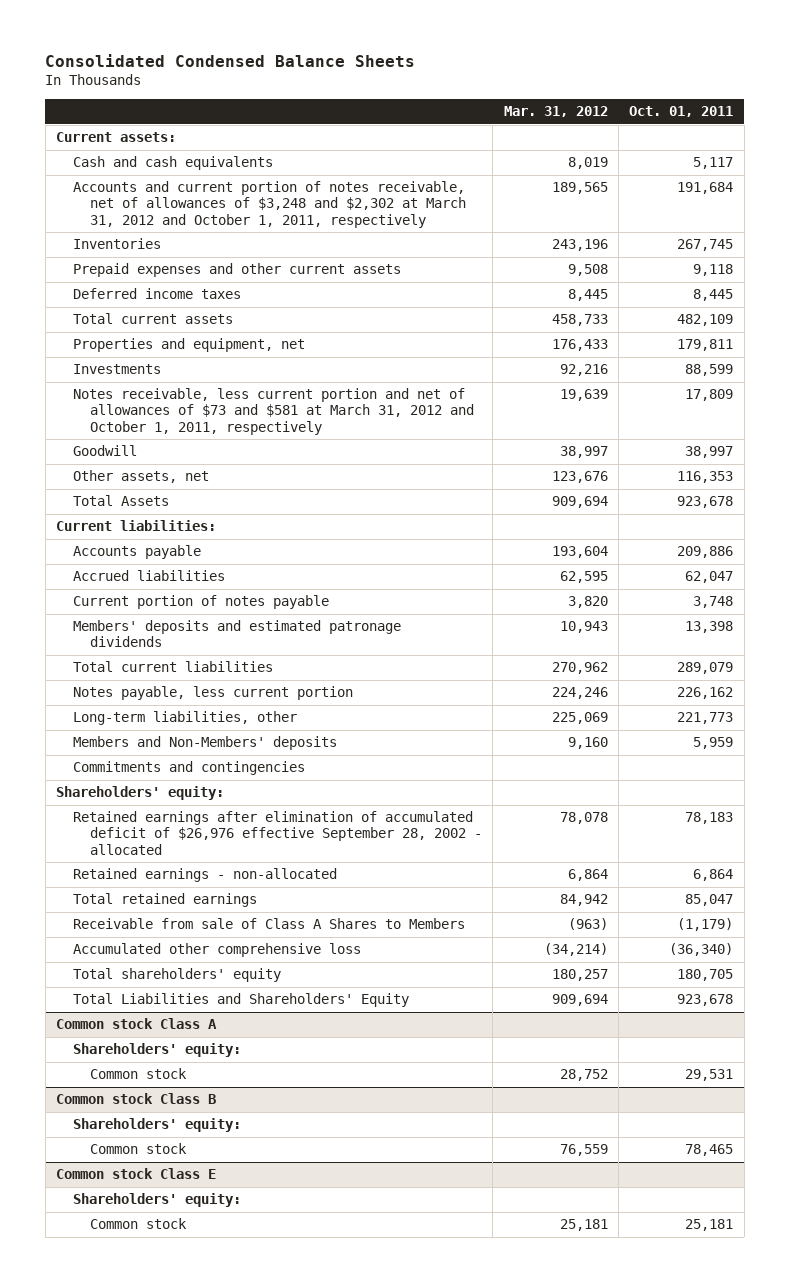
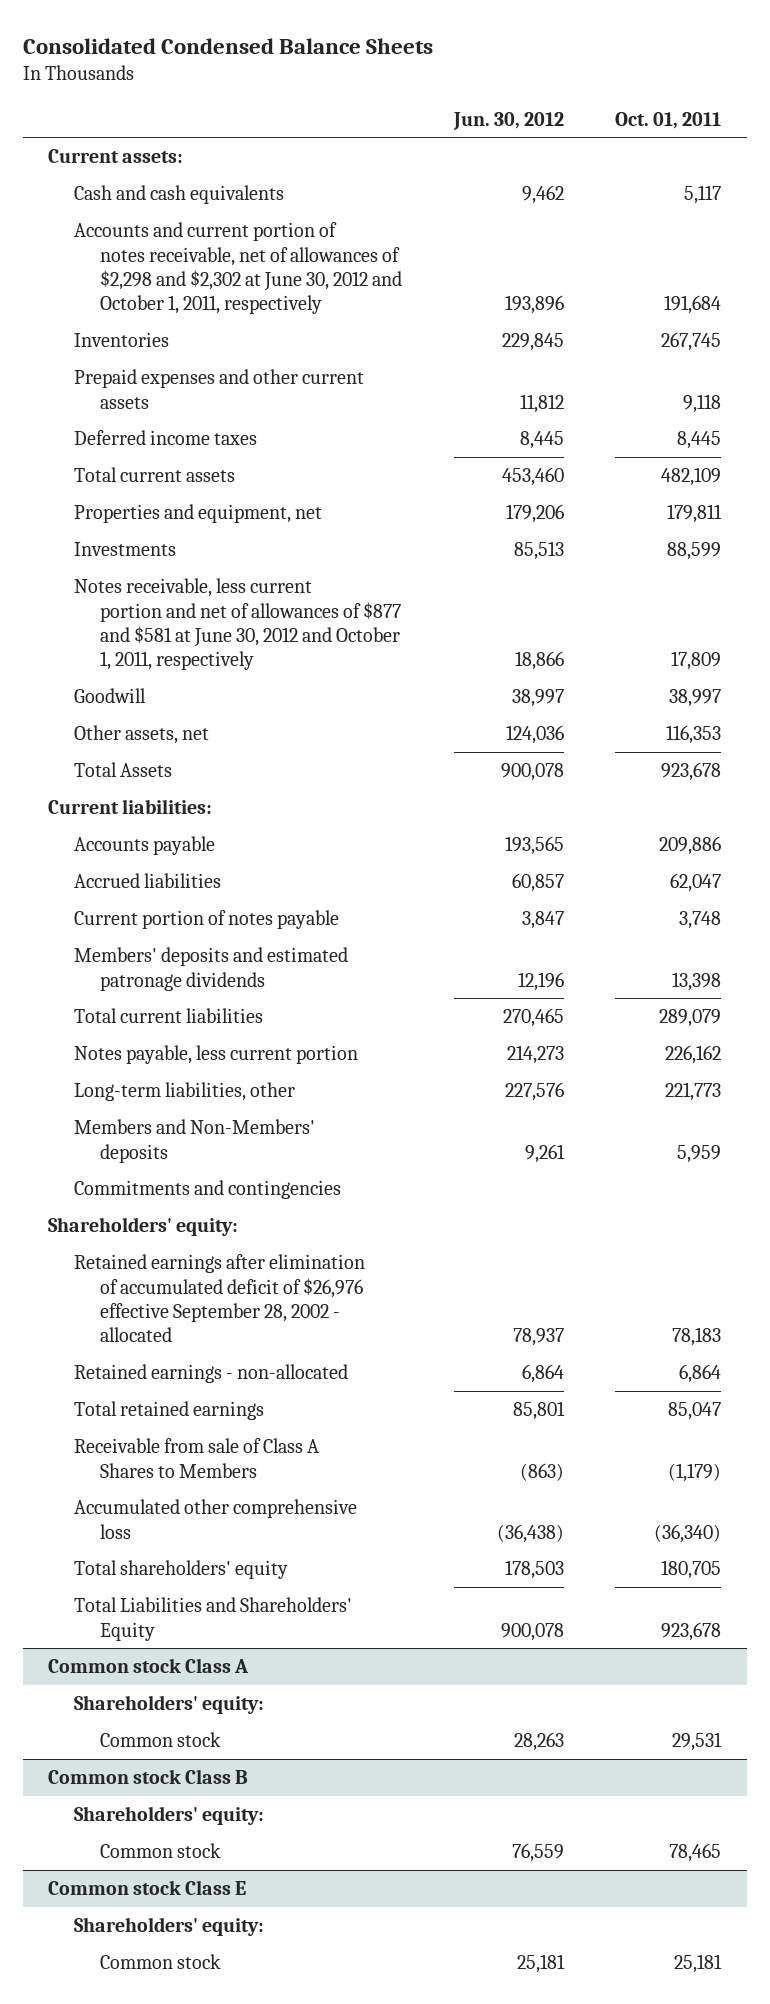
[503,106,608,118] Mar. 31, 2012 -> none
none -> [452,111,564,130] Jun. 30, 2012
[73,181,466,228] Accounts and current portion of notes receivable, net of allowances of $3,248 and $2,302 at March 31, 2012 and October 1, 2011, respectively -> [74,222,402,314] Accounts and current portion of notes receivable, net of allowances of $2,298 and $2,302 at June 30, 2012 and October 1, 2011, respectively
[73,388,474,435] Notes receivable, less current portion and net of allowances of $73 and $581 at March 31, 2012 and October 1, 2011, respectively -> [74,578,401,670] Notes receivable, less current portion and net of allowances of $877 and $581 at June 30, 2012 and October 1, 2011, respectively

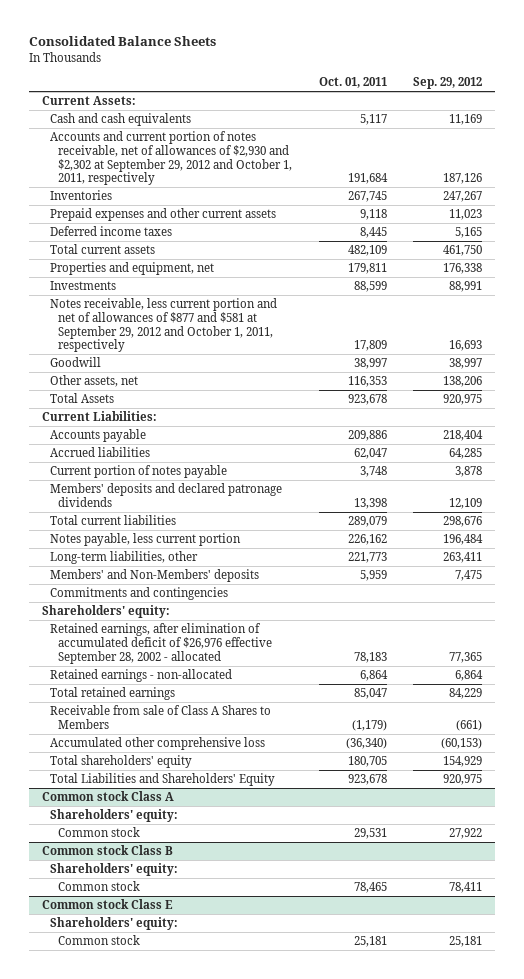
[22,37,433,54] Consolidated Condensed Balance Sheets -> [28,36,216,47] Consolidated Balance Sheets
[452,111,564,130] Jun. 30, 2012 -> none
none -> [413,77,483,90] Sep. 29, 2012
[48,149,184,164] Current assets: -> [42,96,137,106] Current Assets:
[74,222,402,314] Accounts and current portion of notes receivable, net of allowances of $2,298 and $2,302 at June 30, 2012 and October 1, 2011, respectively -> [50,131,293,186] Accounts and current portion of notes receivable, net of allowances of $2,930 and $2,302 at September 29, 2012 and October 1, 2011, respectively
[74,578,401,670] Notes receivable, less current portion and net of allowances of $877 and $581 at June 30, 2012 and October 1, 2011, respectively -> [50,298,278,353] Notes receivable, less current portion and net of allowances of $877 and $581 at September 29, 2012 and October 1, 2011, respectively
[48,799,213,815] Current liabilities: -> [42,411,158,422] Current Liabilities:
[74,947,349,991] Members' deposits and estimated patronage dividends -> [50,483,283,507] Members' deposits and declared patronage dividends
[74,1119,316,1163] Members and Non-Members' deposits -> [50,569,260,583] Members' and Non-Members' deposits
[74,1254,366,1342] Retained earnings after elimination of accumulated deficit of $26,976 effective September 28, 2002 - allocated -> [50,623,273,664] Retained earnings, after elimination of accumulated deficit of $26,976 effective September 28, 2002 - allocated

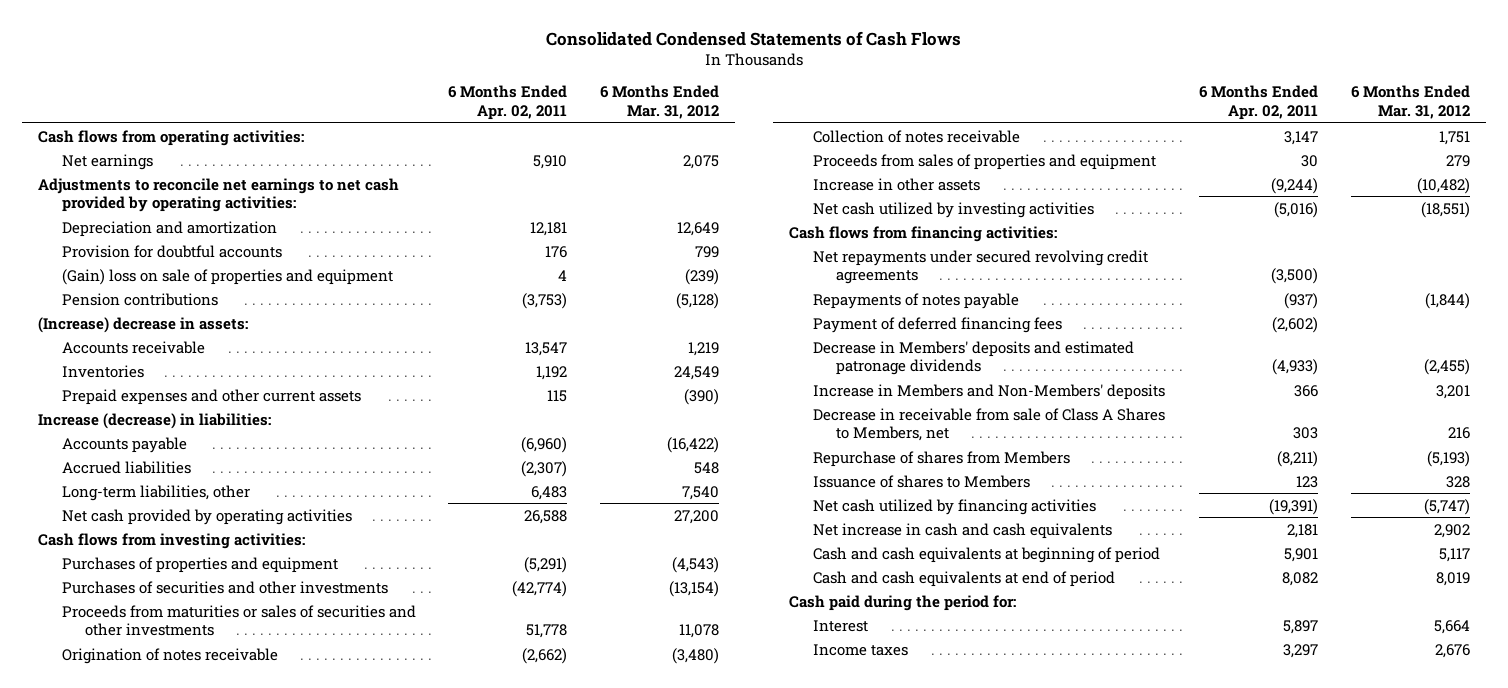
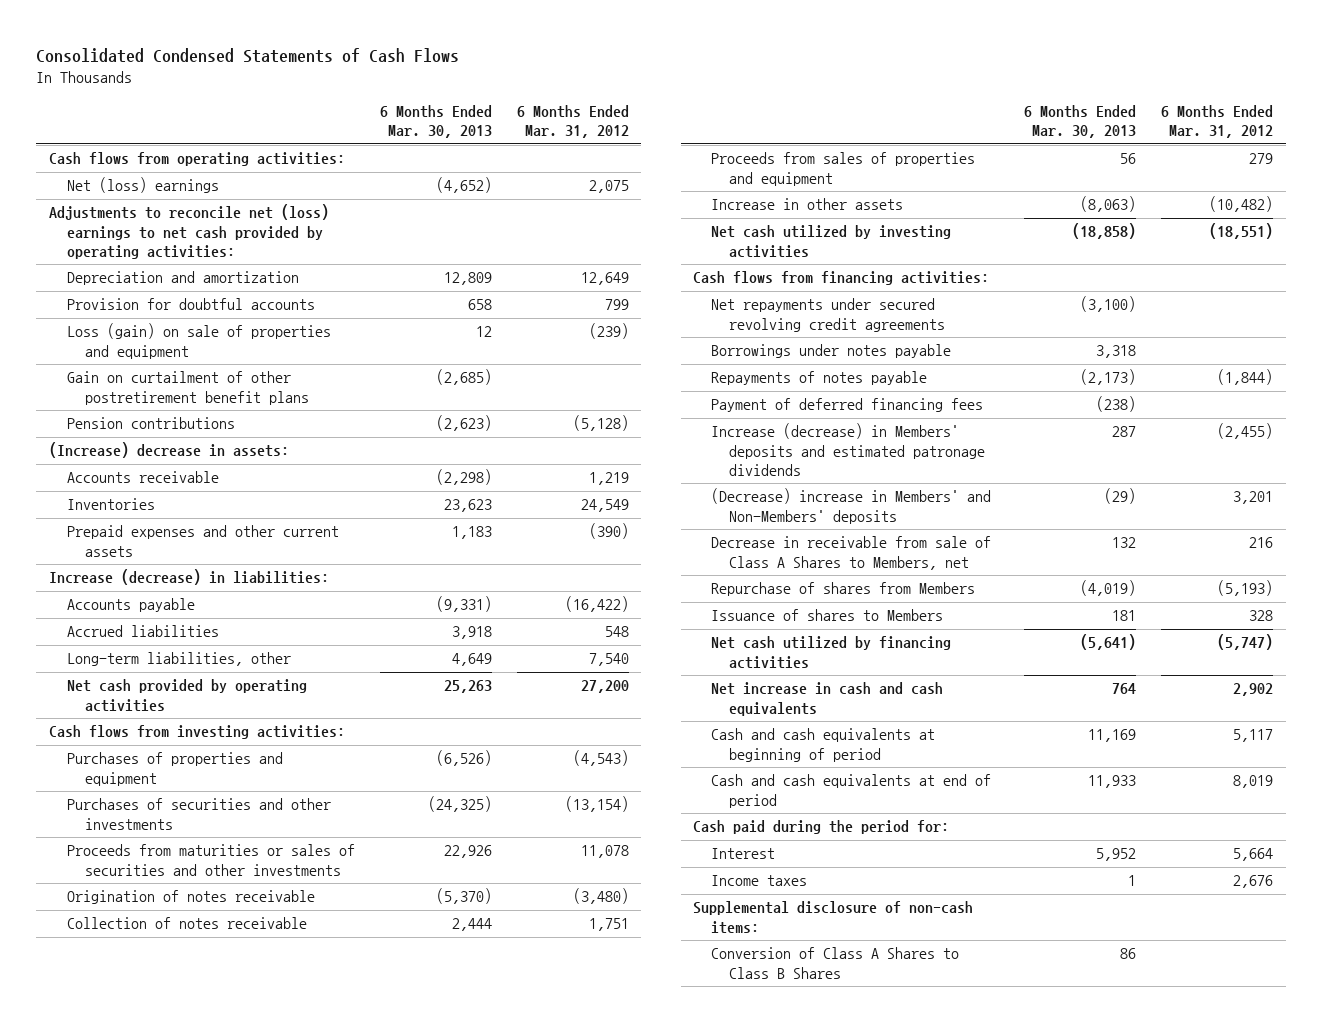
[448,85,568,120] 6 Months Ended Apr. 02, 2011 -> none
none -> [379,104,492,139] 6 Months Ended Mar. 30, 2013
[61,153,153,170] Net earnings -> [66,177,219,194] Net (loss) earnings
[38,177,400,212] Adjustments to reconcile net earnings to net cash provided by operating activities: -> [48,204,329,260] Adjustments to reconcile net (loss) earnings to net cash provided by operating activities:
[61,268,393,285] (Gain) loss on sale of properties and equipment -> [66,323,331,359] Loss (gain) on sale of properties and equipment
none -> [66,371,309,405] Gain on curtailment of other postretirement benefit plans
none -> [711,344,952,359] Borrowings under notes payable
[812,340,1134,375] Decrease in Members' deposits and estimated patronage dividends -> [711,423,986,477] Increase (decrease) in Members' deposits and estimated patronage dividends
[812,383,1165,400] Increase in Members and Non-Members' deposits -> [711,488,992,524] (Decrease) increase in Members' and Non-Members' deposits
none -> [693,901,974,934] Supplemental disclosure of non-cash items:
none -> [711,947,960,979] Conversion of Class A Shares to Class B Shares

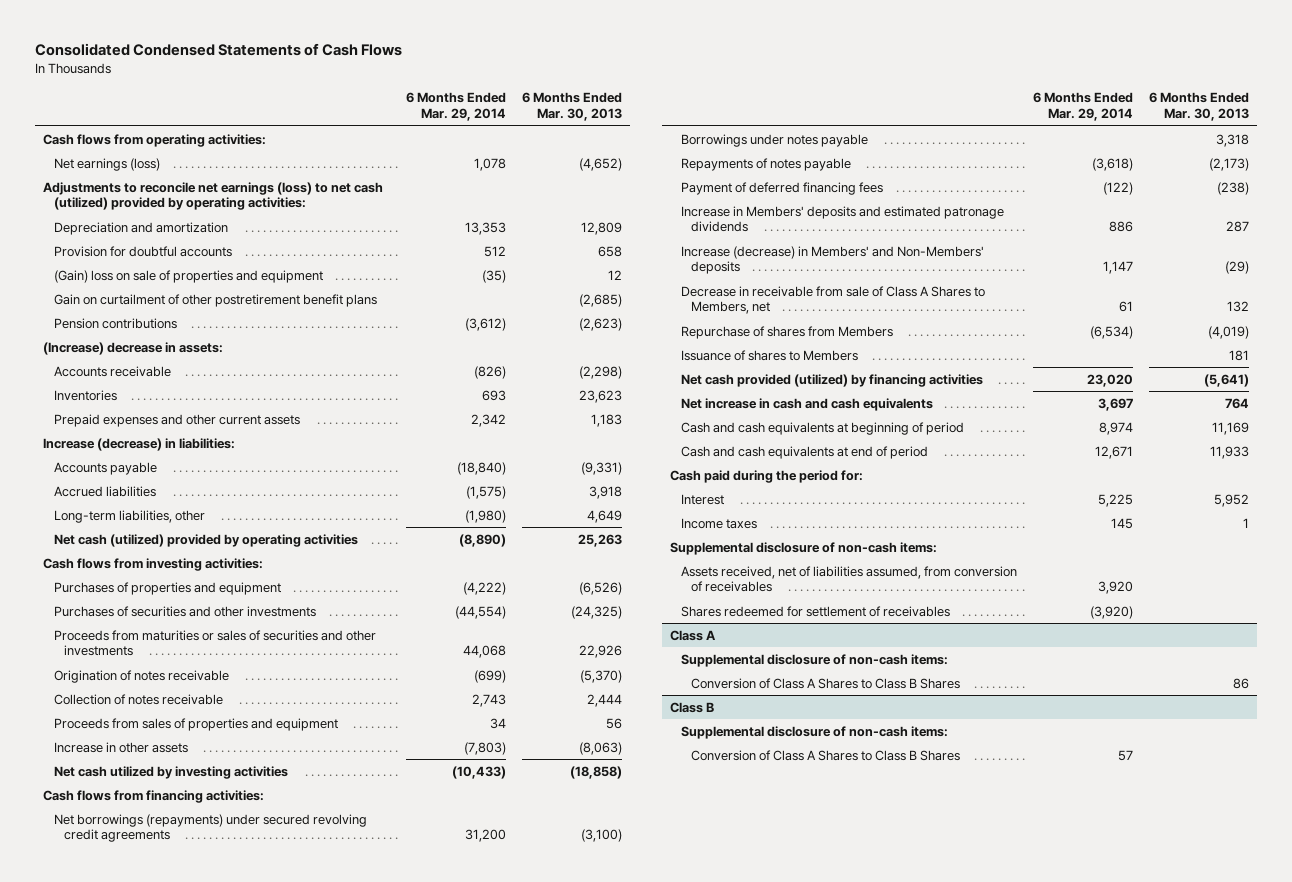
[516,104,629,139] 6 Months Ended Mar. 31, 2012 -> none
none -> [405,92,506,121] 6 Months Ended Mar. 29, 2014
[66,177,219,194] Net (loss) earnings -> [53,157,160,171] Net earnings (loss)
[48,204,329,260] Adjustments to reconcile net (loss) earnings to net cash provided by operating activities: -> [43,181,384,211] Adjustments to reconcile net earnings (loss) to net cash (utilized) provided by operating activities:
[66,323,331,359] Loss (gain) on sale of properties and equipment -> [53,269,323,283] (Gain) loss on sale of properties and equipment
[66,679,307,712] Net cash provided by operating activities -> [53,533,358,547] Net cash (utilized) provided by operating activities
[711,298,946,332] Net repayments under secured revolving credit agreements -> [53,813,367,843] Net borrowings (repayments) under secured revolving credit agreements
[711,423,986,477] Increase (decrease) in Members' deposits and estimated patronage dividends -> [680,205,1004,233] Increase in Members' deposits and estimated patronage dividends
[711,488,992,524] (Decrease) increase in Members' and Non-Members' deposits -> [680,245,984,275] Increase (decrease) in Members' and Non-Members' deposits
[711,636,952,669] Net cash utilized by financing activities -> [680,373,983,387] Net cash provided (utilized) by financing activities
none -> [680,565,1017,593] Assets received, net of liabilities assumed, from conversion of receivables
none -> [680,605,950,617] Shares redeemed for settlement of receivables
none -> [670,629,717,641] Class A
none -> [680,653,948,667] Supplemental disclosure of non-cash items:
none -> [670,701,715,713] Class B
none -> [680,725,948,739] Supplemental disclosure of non-cash items:
none -> [691,749,961,761] Conversion of Class A Shares to Class B Shares

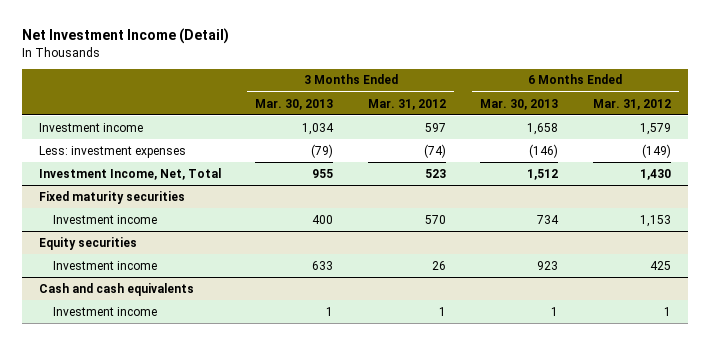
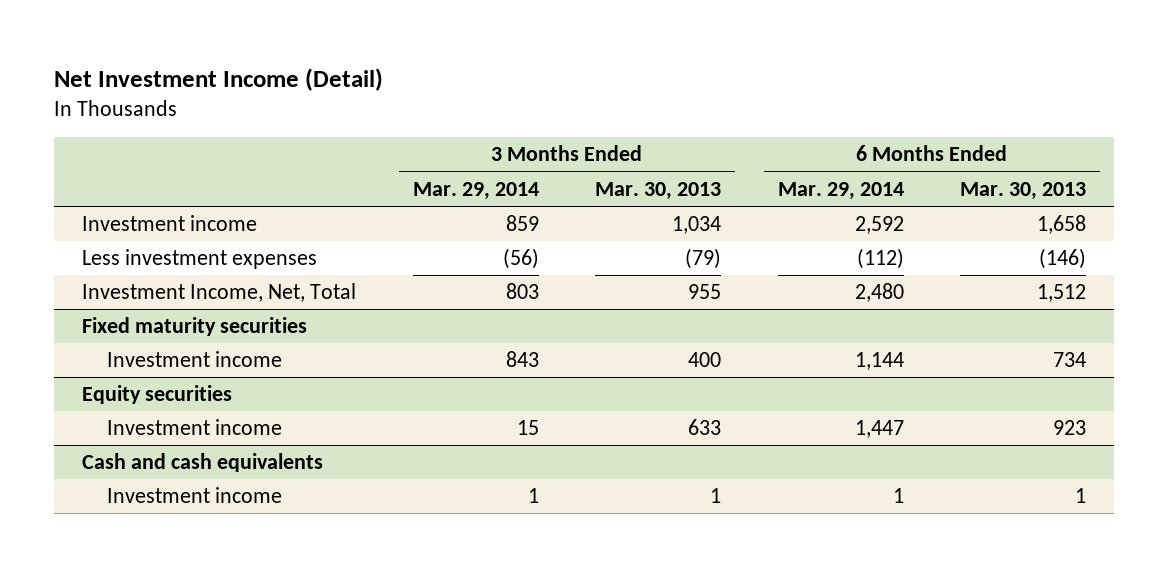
[367,98,446,110] Mar. 31, 2012 -> none
[592,98,671,110] Mar. 31, 2012 -> none
none -> [412,181,539,200] Mar. 29, 2014
none -> [777,181,904,200] Mar. 29, 2014
[39,145,187,158] Less: investment expenses -> [82,249,318,270] Less investment expenses

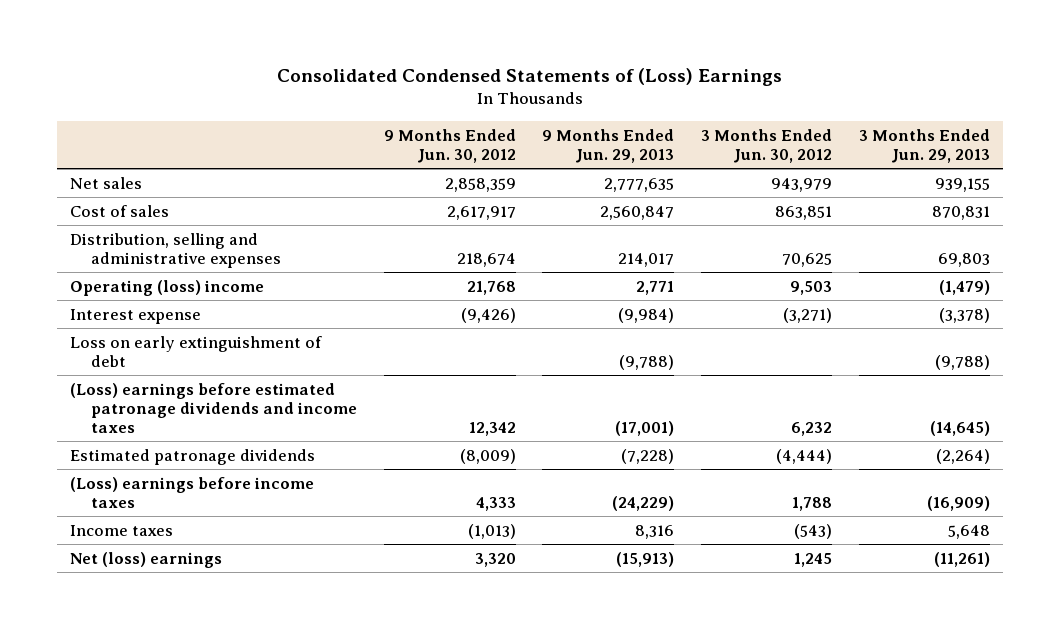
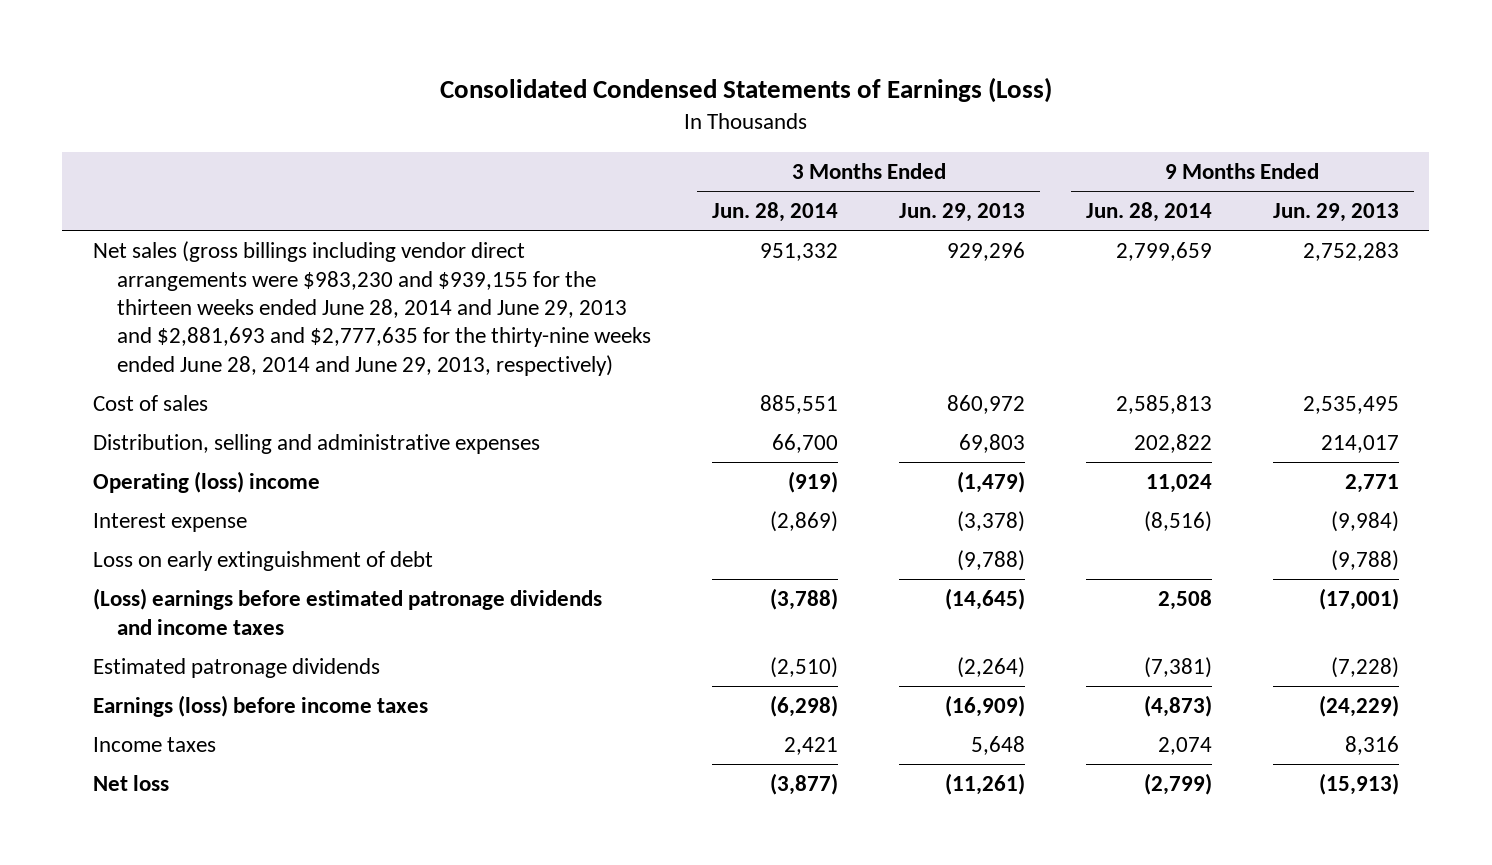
[277,68,783,87] Consolidated Condensed Statements of (Loss) Earnings -> [439,76,1052,103] Consolidated Condensed Statements of Earnings (Loss)
[383,128,516,163] 9 Months Ended Jun. 30, 2012 -> none
[701,128,833,163] 3 Months Ended Jun. 30, 2012 -> none
none -> [712,202,839,223] Jun. 28, 2014
none -> [1085,202,1212,223] Jun. 28, 2014
[70,176,143,189] Net sales -> none
none -> [92,241,652,376] Net sales (gross billings including vendor direct arrangements were $983,230 and $939,155 for the thirteen weeks ended June 28, 2014 and June 29, 2013 and $2,881,693 and $2,777,635 for the thirty-nine weeks ended June 28, 2014 and June 29, 2013, respectively)
[600,205,675,220] 2,560,847 -> [1302,396,1399,415] 2,535,495
[931,205,990,220] 870,831 -> [947,395,1026,415] 860,972
[70,476,315,508] (Loss) earnings before income taxes -> [92,695,428,718] Earnings (loss) before income taxes
[70,551,223,568] Net (loss) earnings -> [92,775,169,792] Net loss

